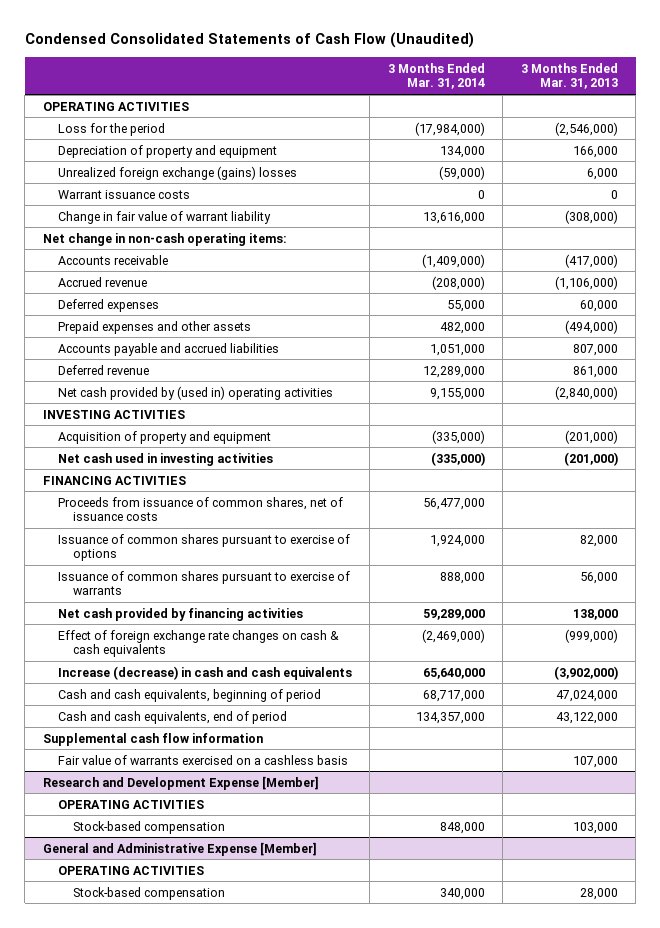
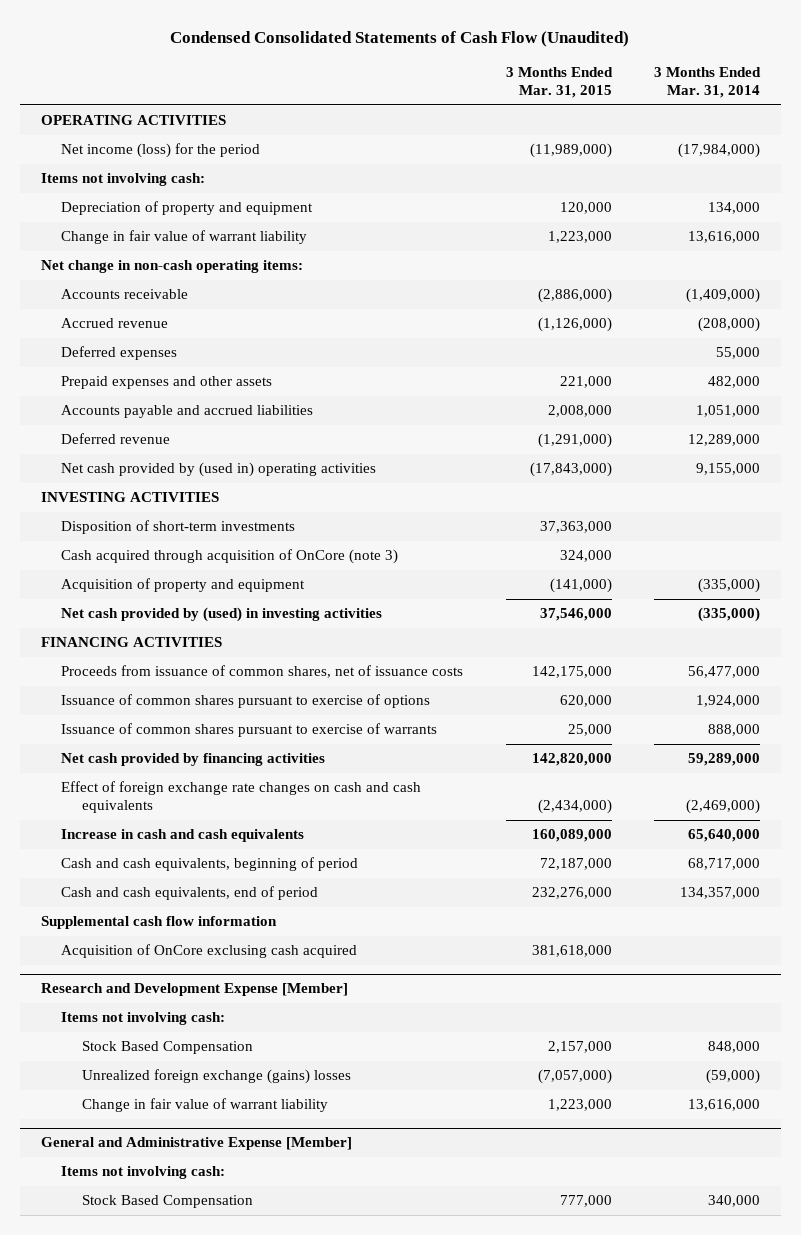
[520,62,618,90] 3 Months Ended Mar. 31, 2013 -> none
none -> [505,66,613,99] 3 Months Ended Mar. 31, 2015
[57,122,165,136] Loss for the period -> [61,143,261,159] Net income (loss) for the period
none -> [40,173,205,187] Items not involving cash:
[57,165,297,180] Unrealized foreign exchange (gains) losses -> none
[57,189,190,199] Warrant issuance costs -> none
none -> [61,520,296,535] Disposition of short-term investments
none -> [61,549,399,565] Cash acquired through acquisition of OnCore (note 3)
[57,452,273,466] Net cash used in investing activities -> [61,607,383,623] Net cash provided by (used) in investing activities
[57,629,339,658] Effect of foreign exchange rate changes on cash & cash equivalents -> [61,781,422,814] Effect of foreign exchange rate changes on cash and cash equivalents
[57,665,352,680] Increase (decrease) in cash and cash equivalents -> [61,829,305,843] Increase in cash and cash equivalents
[57,754,348,765] Fair value of warrants exercised on a cashless basis -> none
none -> [61,944,358,959] Acquisition of OnCore exclusing cash acquired
[57,799,204,809] OPERATING ACTIVITIES -> none
none -> [61,1012,226,1026] Items not involving cash:
[73,820,226,834] Stock-based compensation -> [82,1041,254,1055] Stock Based Compensation
none -> [82,1069,352,1085] Unrealized foreign exchange (gains) losses
none -> [82,1098,329,1113] Change in fair value of warrant liability
[57,865,204,875] OPERATING ACTIVITIES -> none
none -> [61,1166,226,1180] Items not involving cash:
[73,886,226,900] Stock-based compensation -> [82,1195,254,1209] Stock Based Compensation

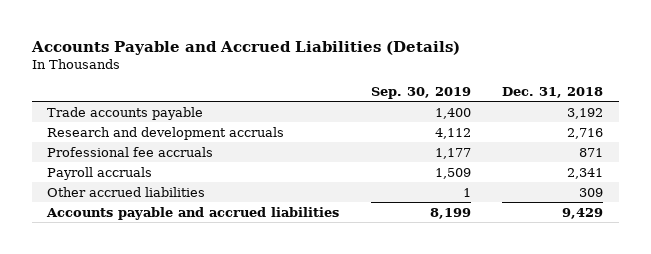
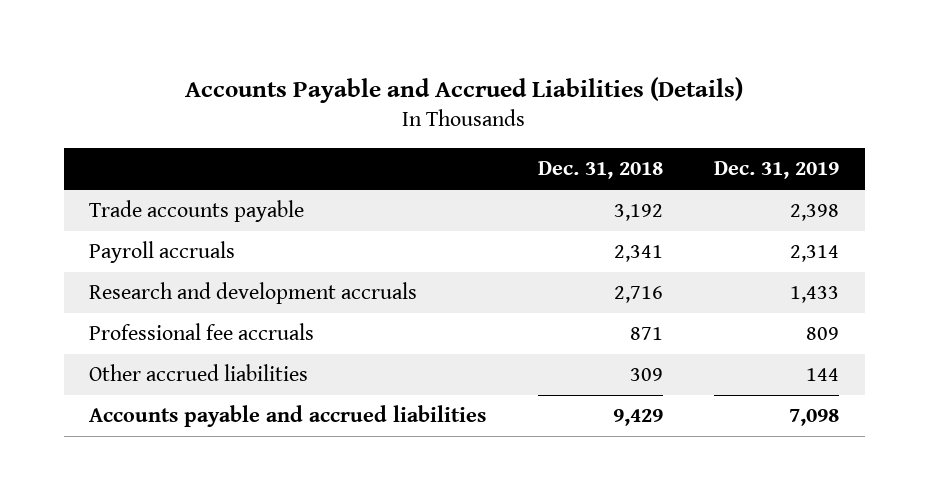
[370,87,471,100] Sep. 30, 2019 -> none
none -> [714,161,840,180] Dec. 31, 2019
[47,166,153,180] Payroll accruals -> [89,241,236,264] Payroll accruals

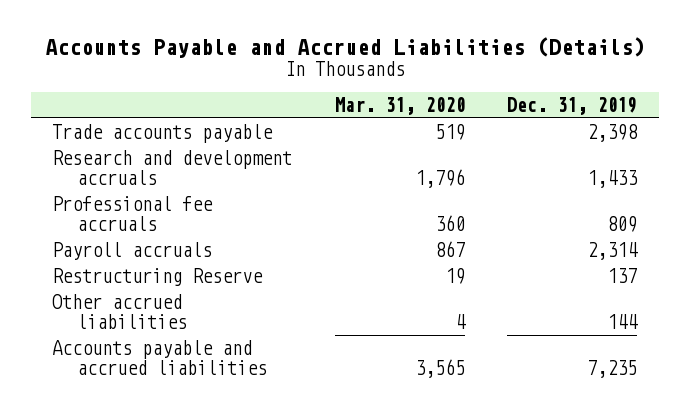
[537,161,663,180] Dec. 31, 2018 -> none
none -> [334,96,465,115] Mar. 31, 2020
[89,241,236,264] Payroll accruals -> [52,242,213,261] Payroll accruals
none -> [52,268,264,287] Restructuring Reserve
[789,409,840,427] 7,098 -> [587,360,638,379] 7,235

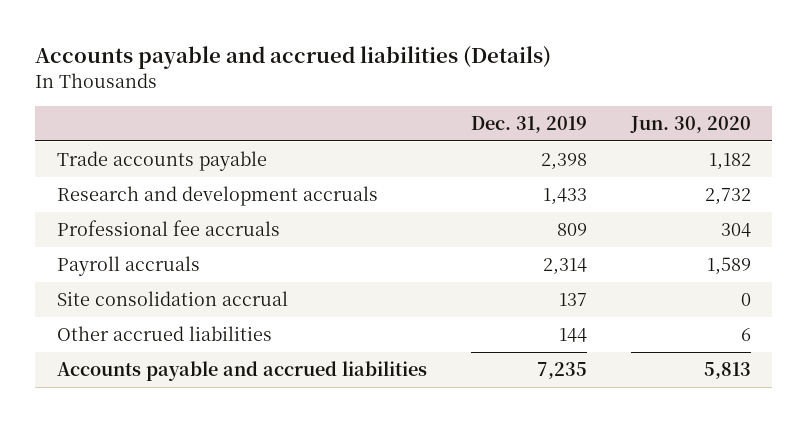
[44,37,645,59] Accounts Payable and Accrued Liabilities (Details) -> [35,46,552,70] Accounts payable and accrued liabilities (Details)
[334,96,465,115] Mar. 31, 2020 -> none
none -> [629,115,751,133] Jun. 30, 2020
[52,268,264,287] Restructuring Reserve -> [57,291,289,307] Site consolidation accrual

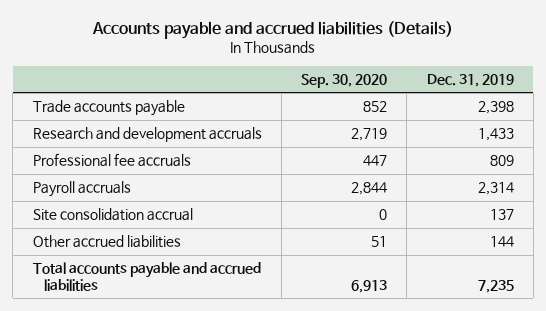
[629,115,751,133] Jun. 30, 2020 -> none
none -> [301,73,388,88] Sep. 30, 2020
[57,361,428,382] Accounts payable and accrued liabilities -> [32,262,261,291] Total accounts payable and accrued liabilities

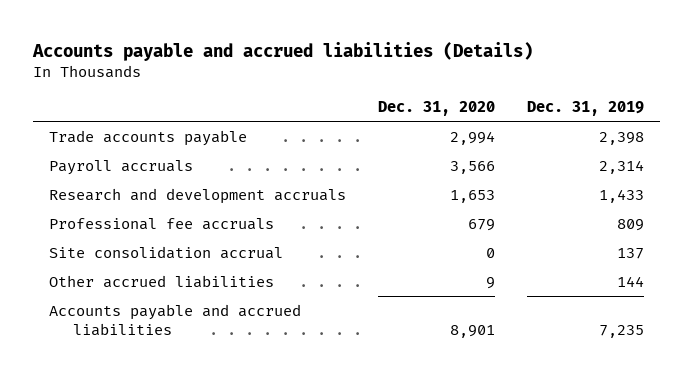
[301,73,388,88] Sep. 30, 2020 -> none
none -> [378,100,496,116] Dec. 31, 2020
[32,181,131,198] Payroll accruals -> [49,159,194,175] Payroll accruals
[32,262,261,291] Total accounts payable and accrued liabilities -> [49,303,302,337] Accounts payable and accrued liabilities

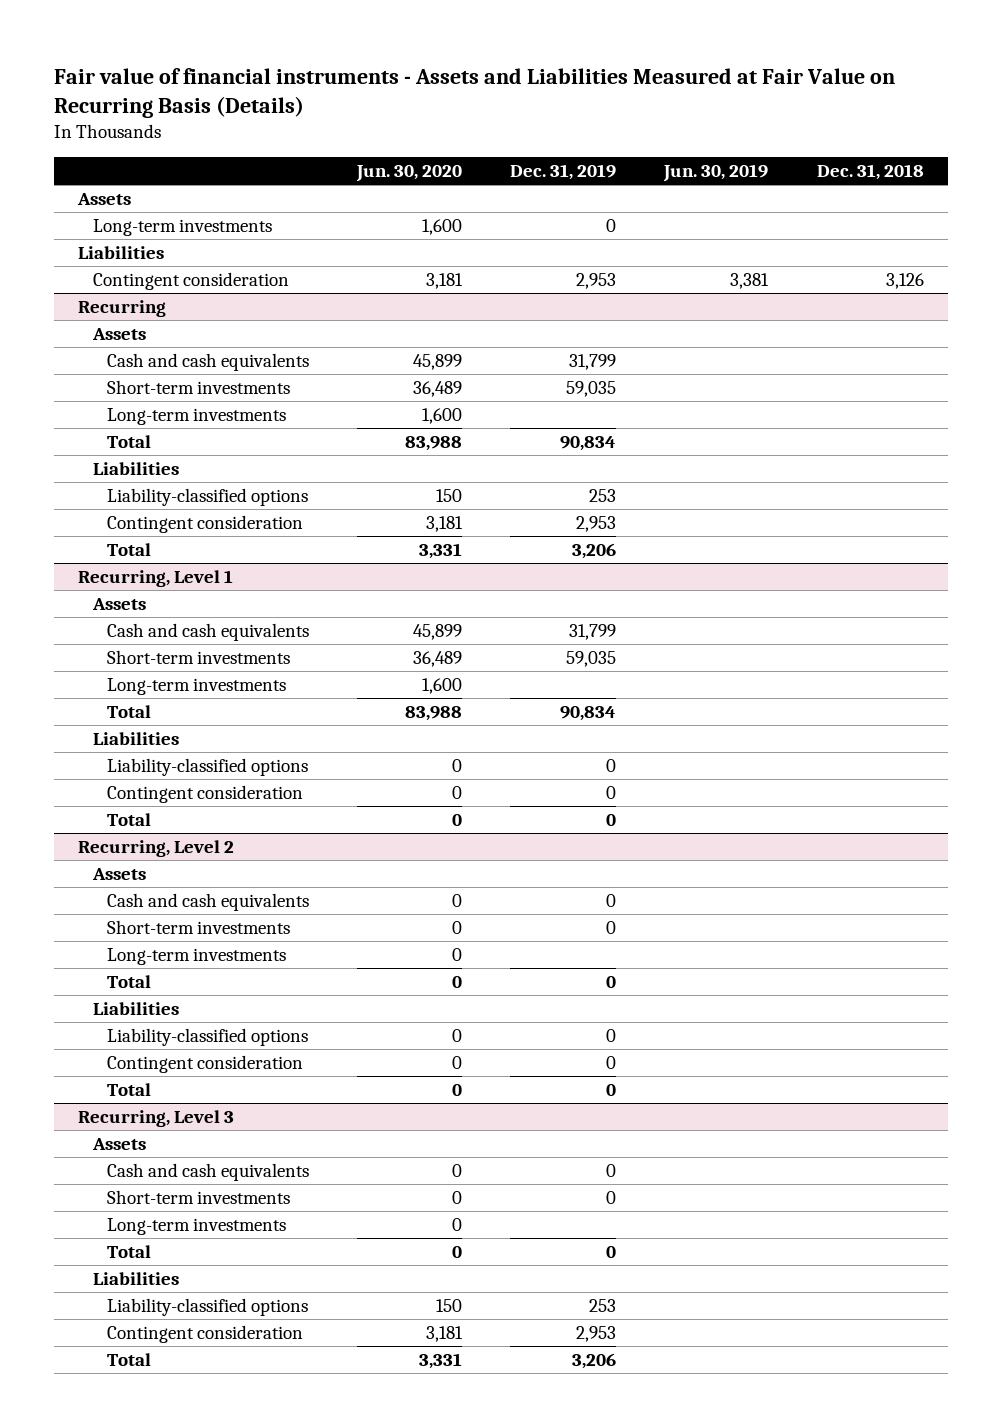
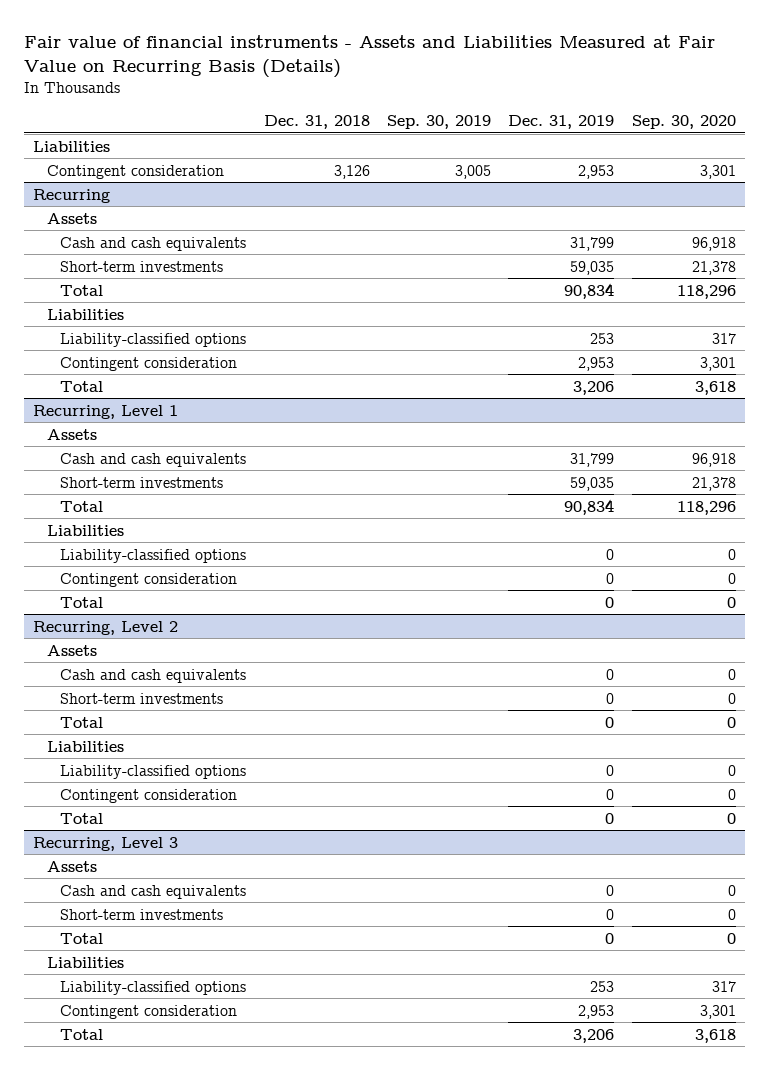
[355,165,462,183] Jun. 30, 2020 -> none
[663,164,769,183] Jun. 30, 2019 -> none
none -> [387,114,492,129] Sep. 30, 2019
none -> [631,114,736,129] Sep. 30, 2020
[77,192,132,205] Assets -> none
[92,218,272,236] Long-term investments -> none
[106,407,286,425] Long-term investments -> none
[106,677,286,695] Long-term investments -> none
[106,947,286,965] Long-term investments -> none
[106,1217,286,1235] Long-term investments -> none

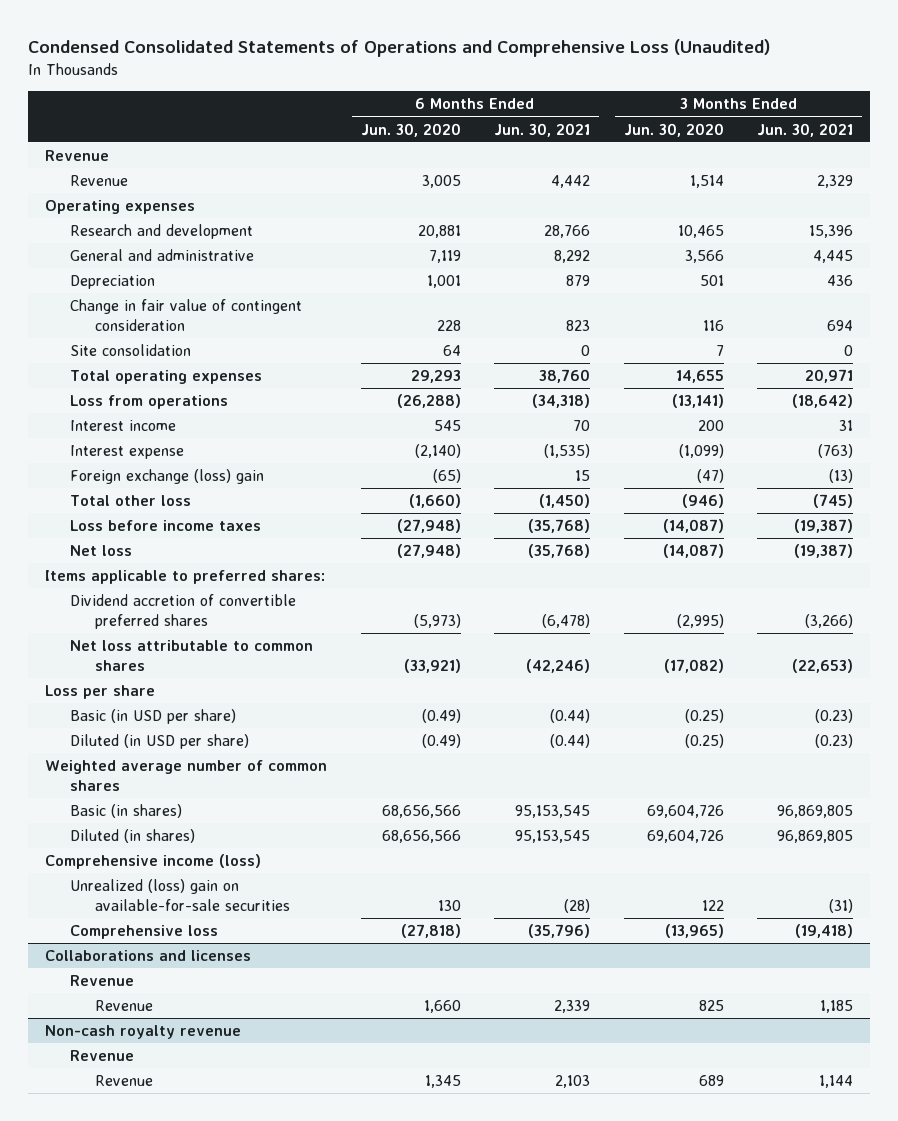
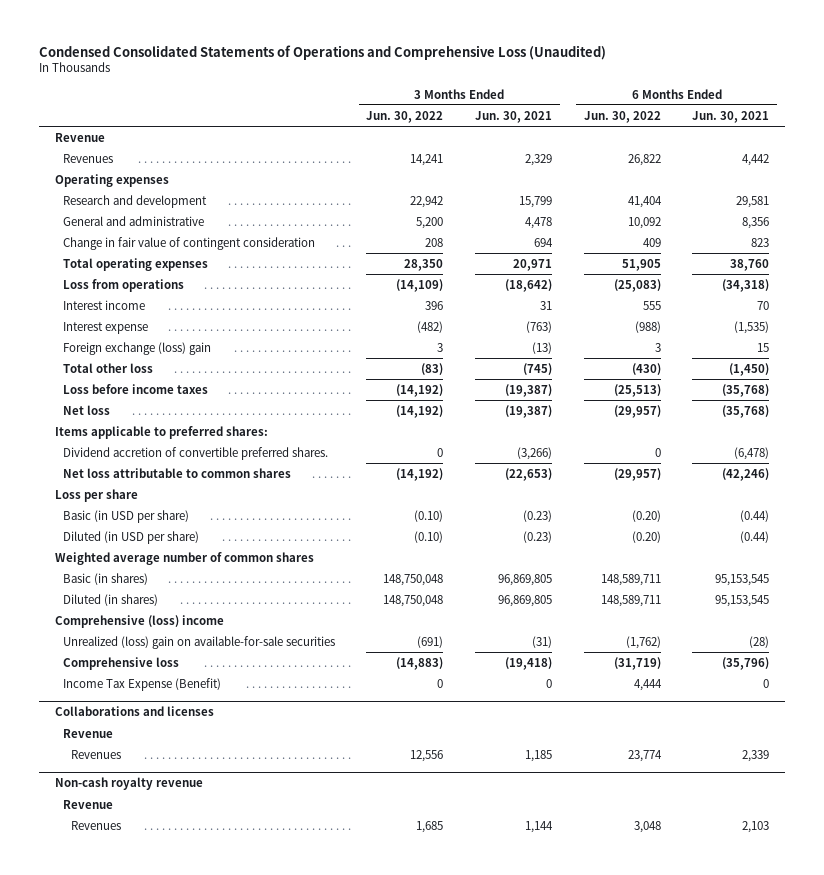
[360,122,461,137] Jun. 30, 2020 -> none
[623,122,724,137] Jun. 30, 2020 -> none
none -> [366,110,444,123] Jun. 30, 2022
none -> [583,110,661,123] Jun. 30, 2022
[70,175,129,187] Revenue -> [62,153,113,163] Revenues
[70,275,156,290] Depreciation -> none
[544,225,591,239] 28,766 -> [736,195,770,208] 29,581
[809,225,854,239] 15,396 -> [519,195,553,208] 15,799
[554,250,591,264] 8,292 -> [742,216,770,229] 8,356
[813,250,854,264] 4,445 -> [525,216,553,229] 4,478
[70,344,192,357] Site consolidation -> none
[70,594,297,629] Dividend accretion of convertible preferred shares -> [62,446,328,460] Dividend accretion of convertible preferred shares.
[44,854,261,870] Comprehensive income (loss) -> [54,614,224,628] Comprehensive (loss) income
none -> [62,677,221,691] Income Tax Expense (Benefit)
[95,1000,154,1012] Revenue -> [70,749,121,759] Revenues
[95,1075,154,1087] Revenue -> [70,820,121,830] Revenues

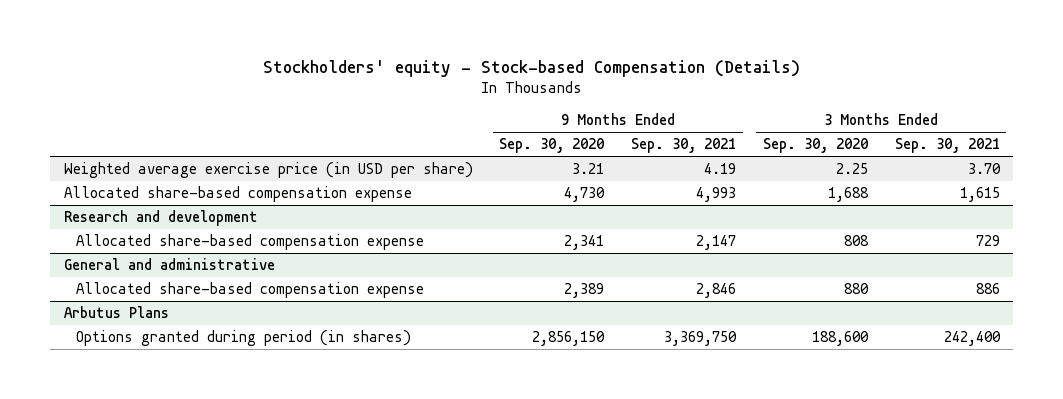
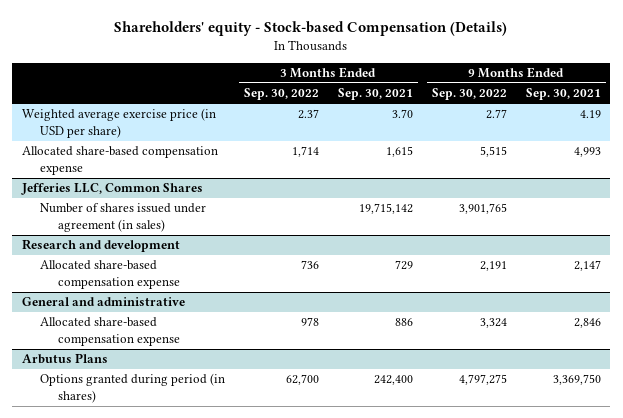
[262,60,800,78] Stockholders' equity - Stock-based Compensation (Details) -> [114,21,508,37] Shareholders' equity - Stock-based Compensation (Details)
[499,138,605,154] Sep. 30, 2020 -> none
[762,138,868,154] Sep. 30, 2020 -> none
none -> [243,88,319,101] Sep. 30, 2022
none -> [431,88,507,101] Sep. 30, 2022
none -> [20,183,203,196] Jefferies LLC, Common Shares
none -> [39,203,206,232] Number of shares issued under agreement (in sales)

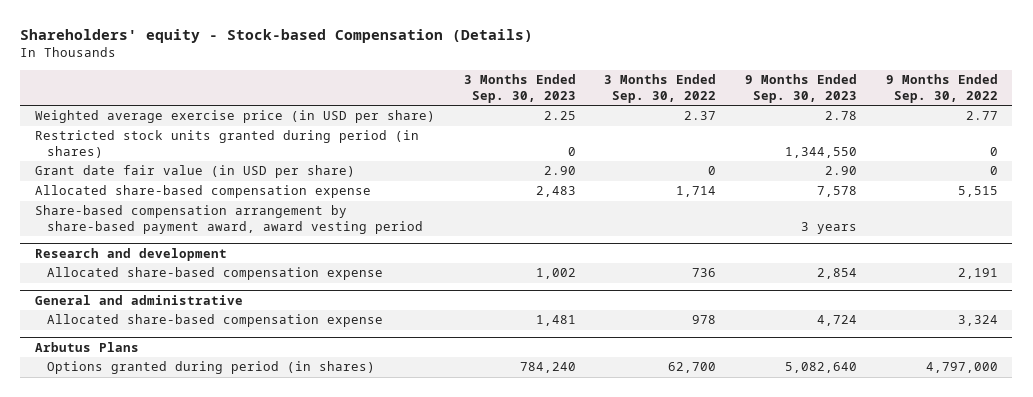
[337,88,413,101] Sep. 30, 2021 -> none
[525,88,601,101] Sep. 30, 2021 -> none
none -> [463,74,576,103] 3 Months Ended Sep. 30, 2023
none -> [745,74,858,103] 9 Months Ended Sep. 30, 2023
none -> [34,130,419,159] Restricted stock units granted during period (in shares)
none -> [34,165,355,179] Grant date fair value (in USD per share)
[20,183,203,196] Jefferies LLC, Common Shares -> none
[39,203,206,232] Number of shares issued under agreement (in sales) -> none
none -> [34,205,423,235] Share-based compensation arrangement by share-based payment award, award vesting period
[458,374,507,386] 4,797,275 -> [925,362,998,374] 4,797,000

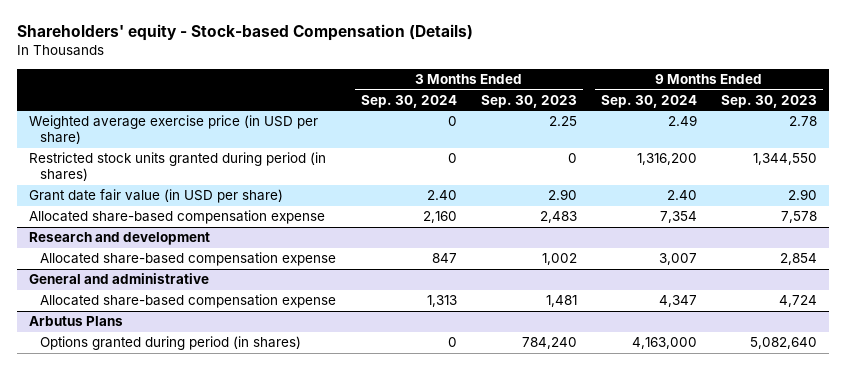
[604,74,717,103] 3 Months Ended Sep. 30, 2022 -> none
[885,74,998,103] 9 Months Ended Sep. 30, 2022 -> none
none -> [360,94,457,108] Sep. 30, 2024
none -> [600,94,697,108] Sep. 30, 2024
[34,205,423,235] Share-based compensation arrangement by share-based payment award, award vesting period -> none

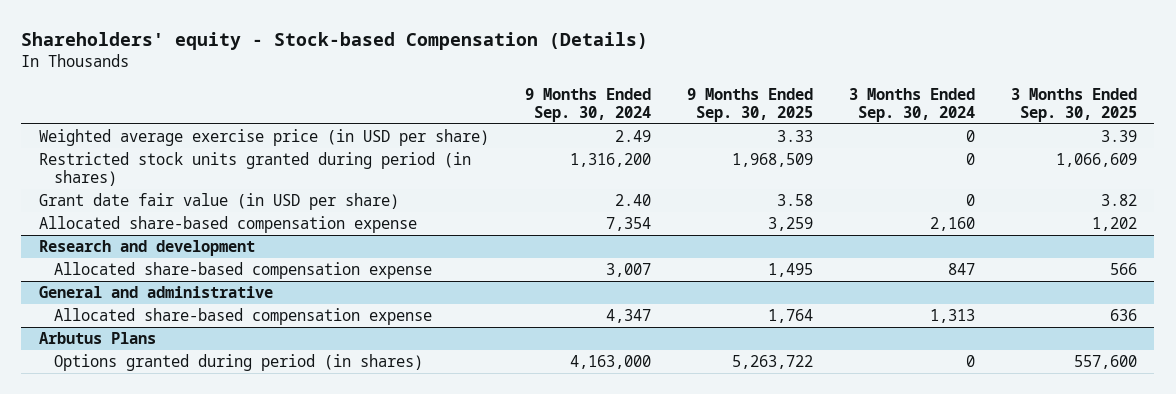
[480,94,577,108] Sep. 30, 2023 -> none
[720,94,817,108] Sep. 30, 2023 -> none
none -> [686,87,813,122] 9 Months Ended Sep. 30, 2025
none -> [1010,87,1137,122] 3 Months Ended Sep. 30, 2025
[426,190,457,201] 2.40 -> [965,194,975,207] 0

